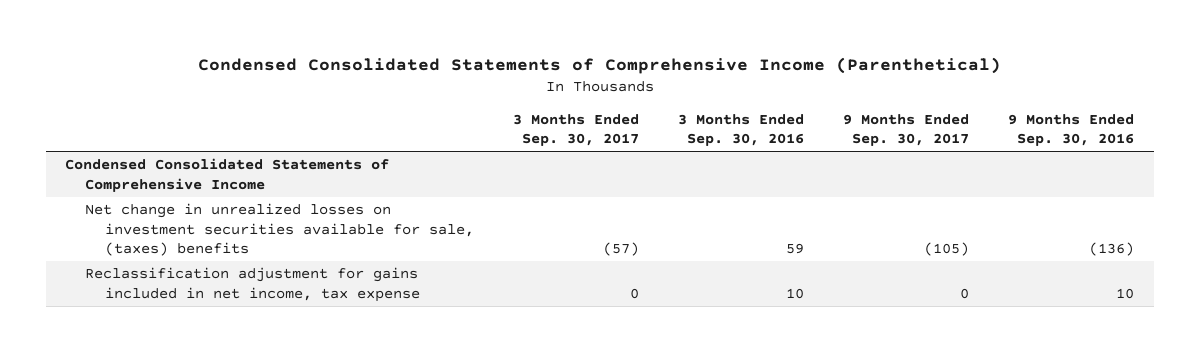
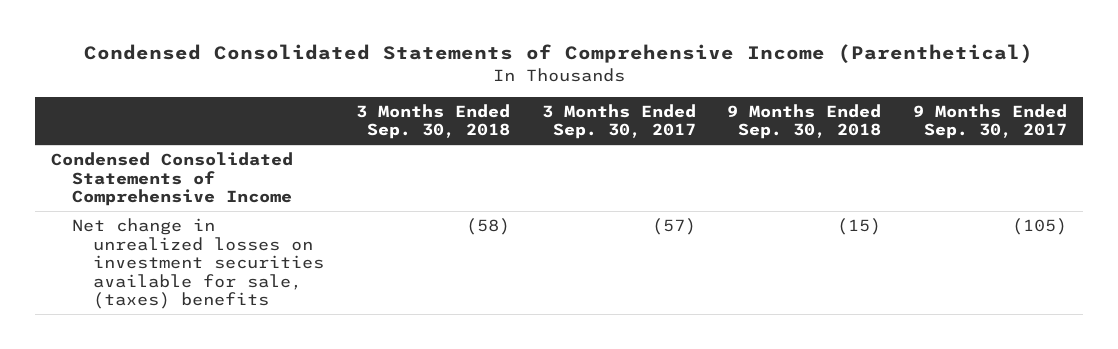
[678,113,805,147] 3 Months Ended Sep. 30, 2016 -> none
[1008,113,1135,147] 9 Months Ended Sep. 30, 2016 -> none
none -> [355,103,510,140] 3 Months Ended Sep. 30, 2018
none -> [727,103,882,140] 9 Months Ended Sep. 30, 2018
[85,267,420,302] Reclassification adjustment for gains included in net income, tax expense -> none

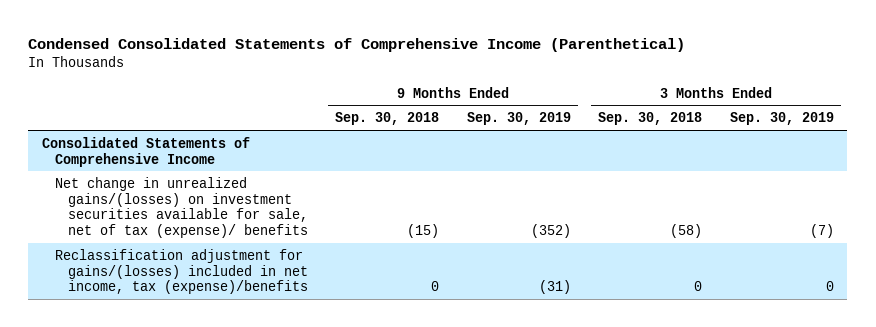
[541,103,696,140] 3 Months Ended Sep. 30, 2017 -> none
[913,103,1068,140] 9 Months Ended Sep. 30, 2017 -> none
none -> [466,112,571,126] Sep. 30, 2019
none -> [729,112,834,126] Sep. 30, 2019
[50,152,293,207] Condensed Consolidated Statements of Comprehensive Income -> [41,136,250,167] Consolidated Statements of Comprehensive Income
[71,218,325,310] Net change in unrealized losses on investment securities available for sale, (taxes) benefits -> [54,176,308,238] Net change in unrealized gains/(losses) on investment securities available for sale, net of tax (expense)/ benefits
none -> [54,248,308,295] Reclassification adjustment for gains/(losses) included in net income, tax (expense)/benefits

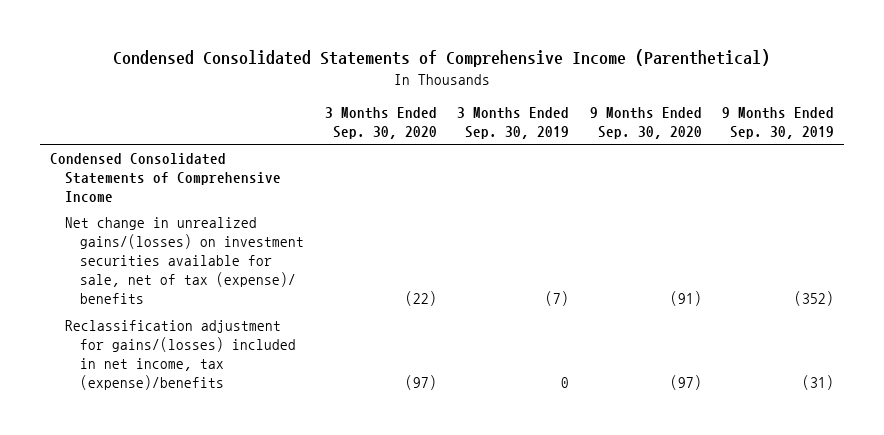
[335,112,440,126] Sep. 30, 2018 -> none
[598,112,703,126] Sep. 30, 2018 -> none
none -> [324,107,437,140] 3 Months Ended Sep. 30, 2020
none -> [589,107,702,140] 9 Months Ended Sep. 30, 2020
[41,136,250,167] Consolidated Statements of Comprehensive Income -> [50,152,282,203] Condensed Consolidated Statements of Comprehensive Income

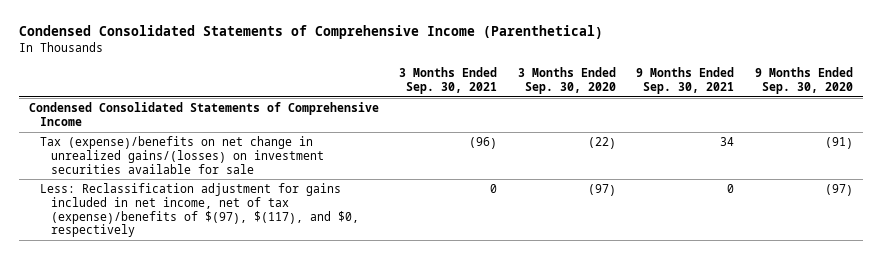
[457,107,570,140] 3 Months Ended Sep. 30, 2019 -> none
[722,107,835,140] 9 Months Ended Sep. 30, 2019 -> none
none -> [399,66,498,94] 3 Months Ended Sep. 30, 2021
none -> [636,66,735,94] 9 Months Ended Sep. 30, 2021
[65,216,305,305] Net change in unrealized gains/(losses) on investment securities available for sale, net of tax (expense)/ benefits -> [39,136,324,174] Tax (expense)/benefits on net change in unrealized gains/(losses) on investment securities available for sale
[65,319,297,391] Reclassification adjustment for gains/(losses) included in net income, tax (expense)/benefits -> [39,183,359,238] Less: Reclassification adjustment for gains included in net income, net of tax (expense)/benefits of $(97), $(117), and $0, respectively

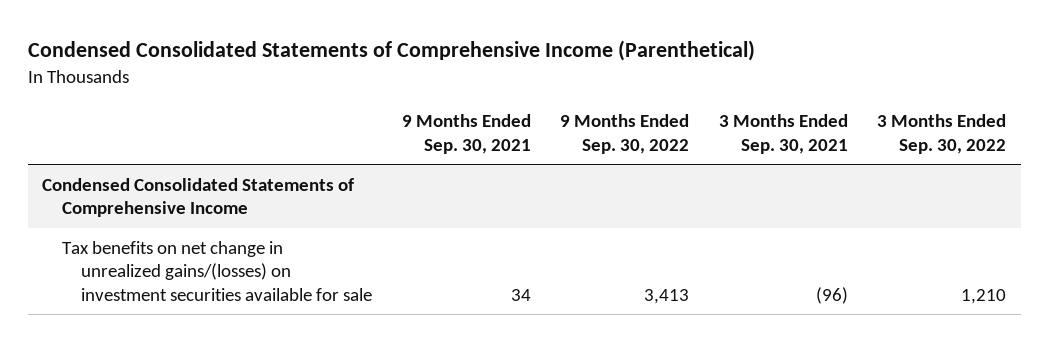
[517,66,616,94] 3 Months Ended Sep. 30, 2020 -> none
[754,66,853,94] 9 Months Ended Sep. 30, 2020 -> none
none -> [560,114,690,155] 9 Months Ended Sep. 30, 2022
none -> [877,114,1007,155] 3 Months Ended Sep. 30, 2022
[39,183,359,238] Less: Reclassification adjustment for gains included in net income, net of tax (expense)/benefits of $(97), $(117), and $0, respectively -> none
[39,136,324,174] Tax (expense)/benefits on net change in unrealized gains/(losses) on investment securities available for sale -> [61,240,373,302] Tax benefits on net change in unrealized gains/(losses) on investment securities available for sale

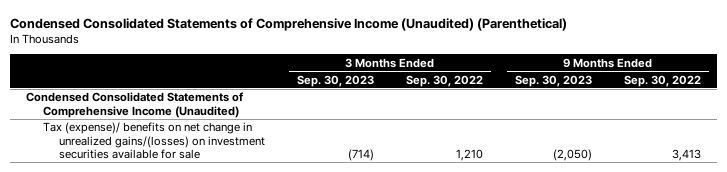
[27,40,755,62] Condensed Consolidated Statements of Comprehensive Income (Parenthetical) -> [10,17,568,31] Condensed Consolidated Statements of Comprehensive Income (Unaudited) (Parenthetical)
[401,114,531,155] 9 Months Ended Sep. 30, 2021 -> none
[718,114,848,155] 3 Months Ended Sep. 30, 2021 -> none
none -> [297,74,375,87] Sep. 30, 2023
none -> [515,74,593,87] Sep. 30, 2023
[42,177,355,218] Condensed Consolidated Statements of Comprehensive Income -> [26,92,244,118] Condensed Consolidated Statements of Comprehensive Income (Unaudited)
[61,240,373,302] Tax benefits on net change in unrealized gains/(losses) on investment securities available for sale -> [42,122,266,159] Tax (expense)/ benefits on net change in unrealized gains/(losses) on investment securities available for sale

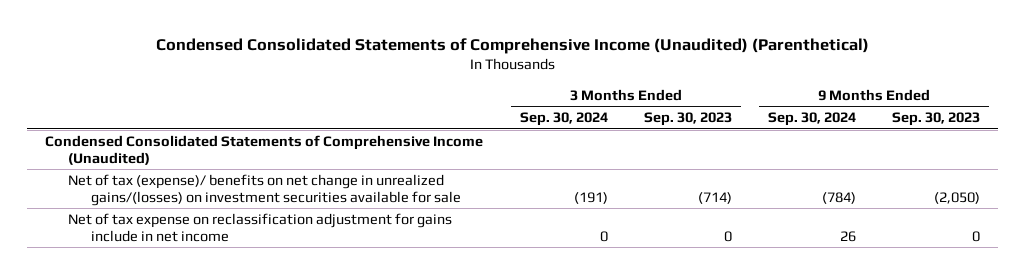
[406,74,484,87] Sep. 30, 2022 -> none
[623,74,701,87] Sep. 30, 2022 -> none
none -> [519,112,608,127] Sep. 30, 2024
none -> [767,112,856,127] Sep. 30, 2024
[42,122,266,159] Tax (expense)/ benefits on net change in unrealized gains/(losses) on investment securities available for sale -> [68,173,462,206] Net of tax (expense)/ benefits on net change in unrealized gains/(losses) on investment securities available for sale
none -> [68,212,453,242] Net of tax expense on reclassification adjustment for gains include in net income

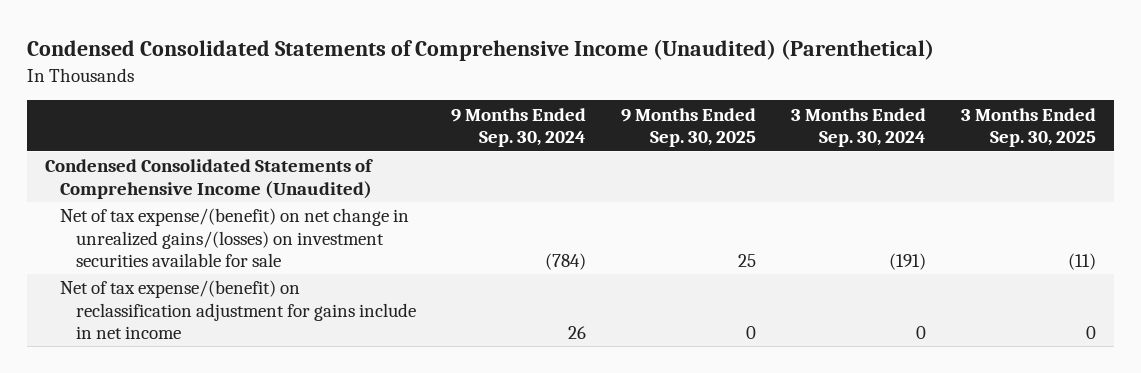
[643,112,732,127] Sep. 30, 2023 -> none
[892,112,981,127] Sep. 30, 2023 -> none
none -> [621,107,757,147] 9 Months Ended Sep. 30, 2025
none -> [961,107,1097,147] 3 Months Ended Sep. 30, 2025
[68,173,462,206] Net of tax (expense)/ benefits on net change in unrealized gains/(losses) on investment securities available for sale -> [60,208,410,267] Net of tax expense/(benefit) on net change in unrealized gains/(losses) on investment securities available for sale
[68,212,453,242] Net of tax expense on reclassification adjustment for gains include in net income -> [60,280,416,339] Net of tax expense/(benefit) on reclassification adjustment for gains include in net income

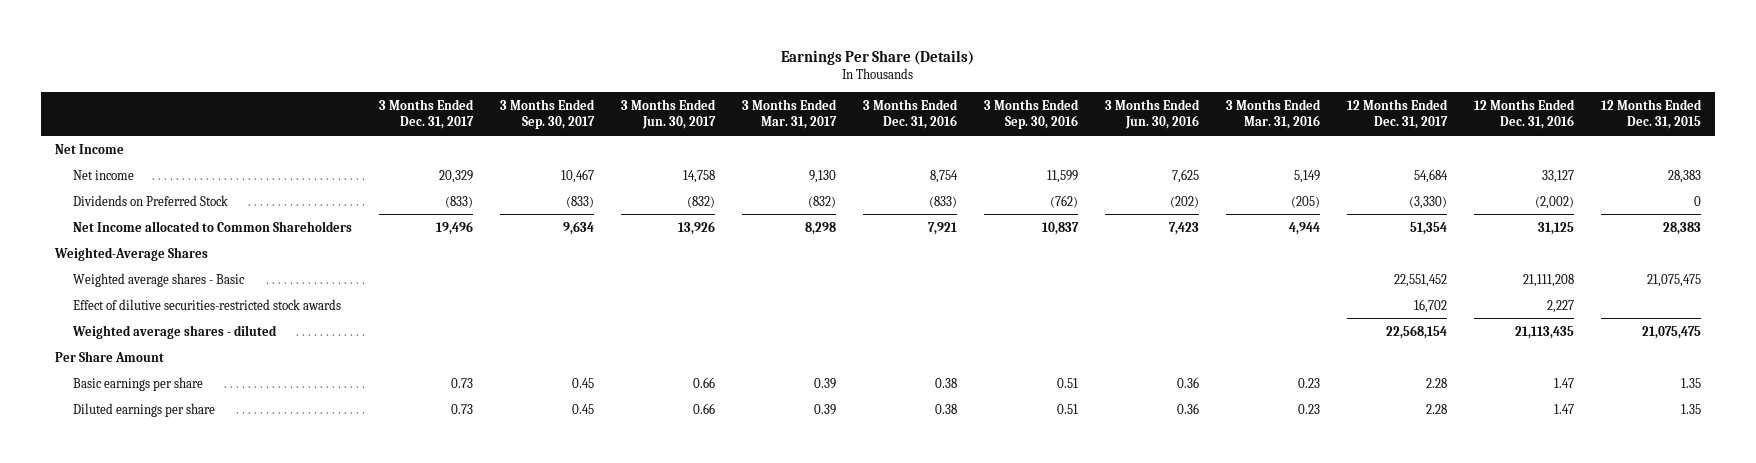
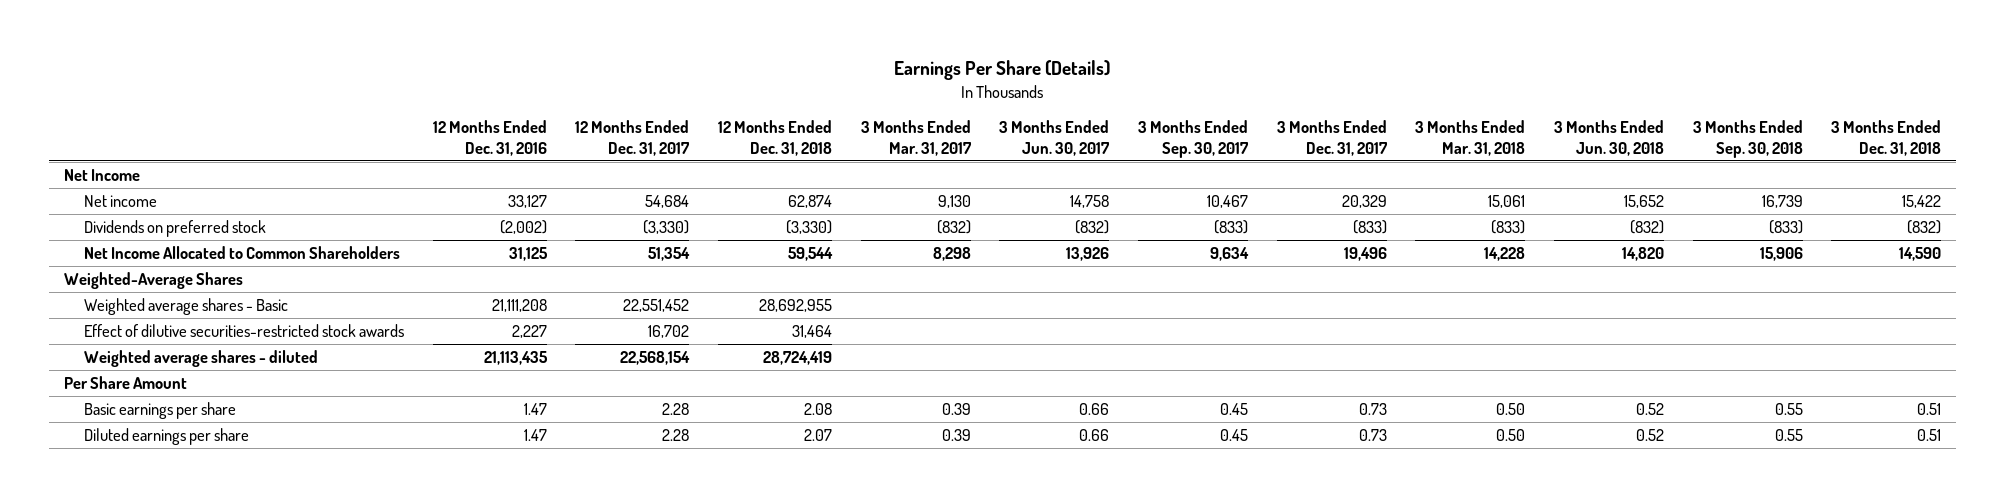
[862,98,958,130] 3 Months Ended Dec. 31, 2016 -> none
[983,98,1079,130] 3 Months Ended Sep. 30, 2016 -> none
[1105,98,1201,130] 3 Months Ended Jun. 30, 2016 -> none
[1226,98,1322,130] 3 Months Ended Mar. 31, 2016 -> none
[1601,98,1703,130] 12 Months Ended Dec. 31, 2015 -> none
none -> [717,120,832,156] 12 Months Ended Dec. 31, 2018
none -> [1415,120,1526,156] 3 Months Ended Mar. 31, 2018
none -> [1553,120,1664,156] 3 Months Ended Jun. 30, 2018
none -> [1692,120,1803,158] 3 Months Ended Sep. 30, 2018
none -> [1831,120,1942,156] 3 Months Ended Dec. 31, 2018
[72,194,228,206] Dividends on Preferred Stock -> [84,219,267,237] Dividends on preferred stock
[72,220,352,232] Net Income allocated to Common Shareholders -> [84,245,401,259] Net Income Allocated to Common Shareholders

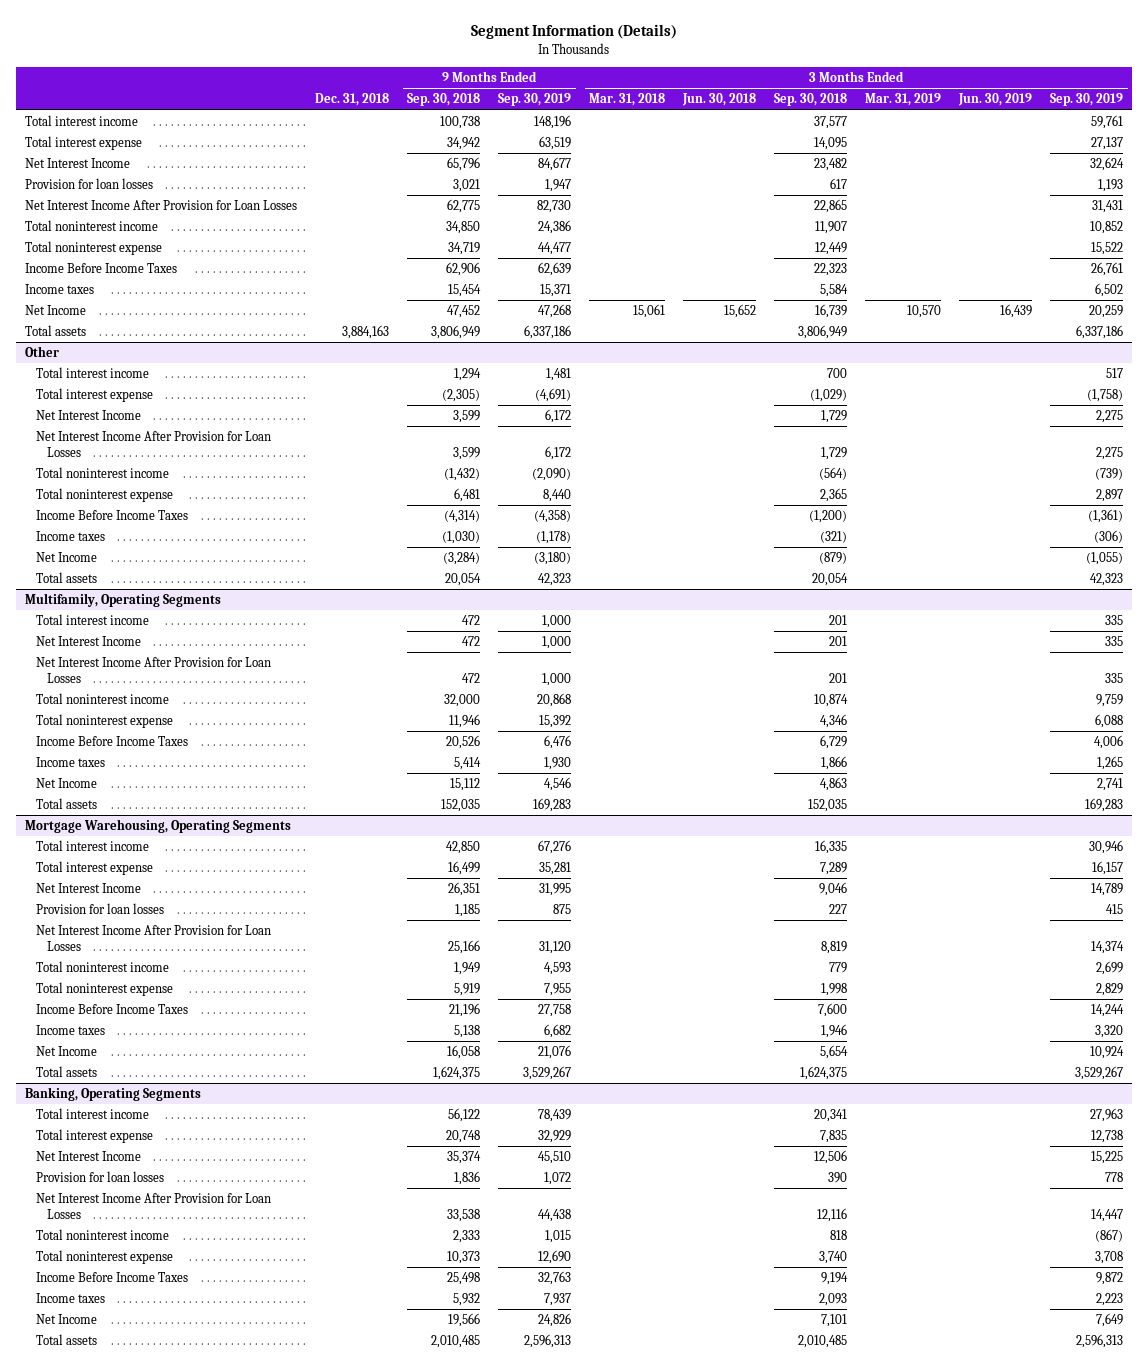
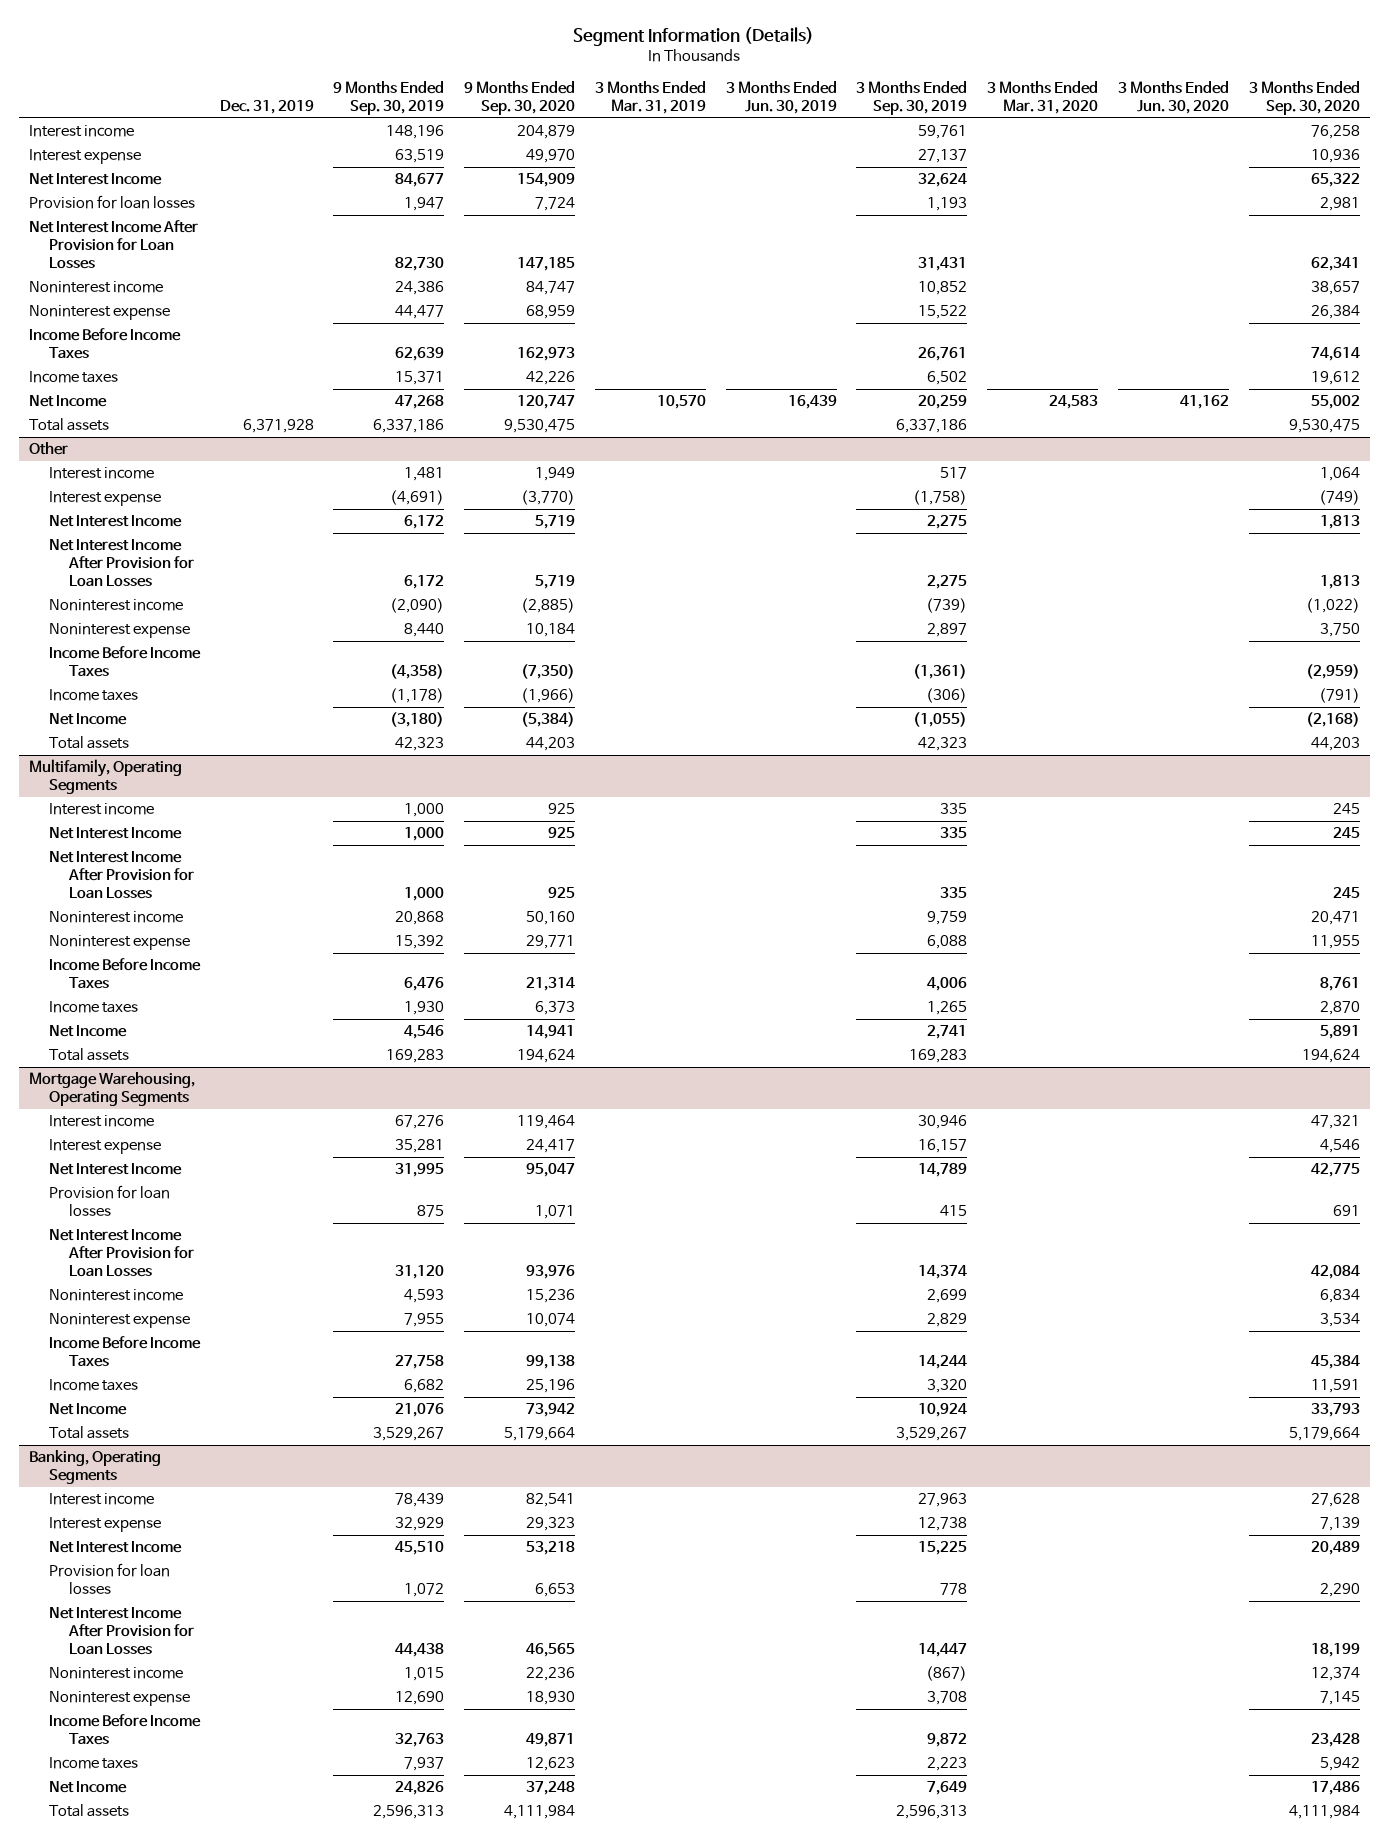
[315,93,390,107] Dec. 31, 2018 -> none
[407,93,481,107] Sep. 30, 2018 -> none
[589,93,666,107] Mar. 31, 2018 -> none
[682,93,757,107] Jun. 30, 2018 -> none
[774,93,848,107] Sep. 30, 2018 -> none
none -> [219,99,314,114] Dec. 31, 2019
none -> [464,81,576,115] 9 Months Ended Sep. 30, 2020
none -> [987,81,1099,114] 3 Months Ended Mar. 31, 2020
none -> [1117,81,1229,114] 3 Months Ended Jun. 30, 2020
none -> [1248,81,1360,115] 3 Months Ended Sep. 30, 2020
[25,115,139,127] Total interest income -> [28,125,134,138] Interest income
[25,136,143,151] Total interest expense -> [28,149,141,165] Interest expense
[25,220,159,232] Total noninterest income -> [28,281,163,294] Noninterest income
[25,241,163,256] Total noninterest expense -> [28,305,170,321] Noninterest expense
[36,367,150,379] Total interest income -> [48,467,154,480] Interest income
[36,388,154,403] Total interest expense -> [48,491,161,507] Interest expense
[36,467,170,479] Total noninterest income -> [48,599,183,612] Noninterest income
[36,488,174,503] Total noninterest expense -> [48,623,190,639] Noninterest expense
[36,614,150,626] Total interest income -> [48,803,154,816] Interest income
[36,693,170,705] Total noninterest income -> [48,911,183,924] Noninterest income
[36,714,174,729] Total noninterest expense -> [48,935,190,951] Noninterest expense
[36,840,150,852] Total interest income -> [48,1115,154,1128] Interest income
[36,861,154,876] Total interest expense -> [48,1139,161,1155] Interest expense
[36,961,170,973] Total noninterest income -> [48,1289,183,1302] Noninterest income
[36,982,174,997] Total noninterest expense -> [48,1313,190,1329] Noninterest expense
[36,1108,150,1120] Total interest income -> [48,1493,154,1506] Interest income
[36,1129,154,1144] Total interest expense -> [48,1517,161,1533] Interest expense
[36,1229,170,1241] Total noninterest income -> [48,1667,183,1680] Noninterest income
[36,1250,174,1265] Total noninterest expense -> [48,1691,190,1707] Noninterest expense

